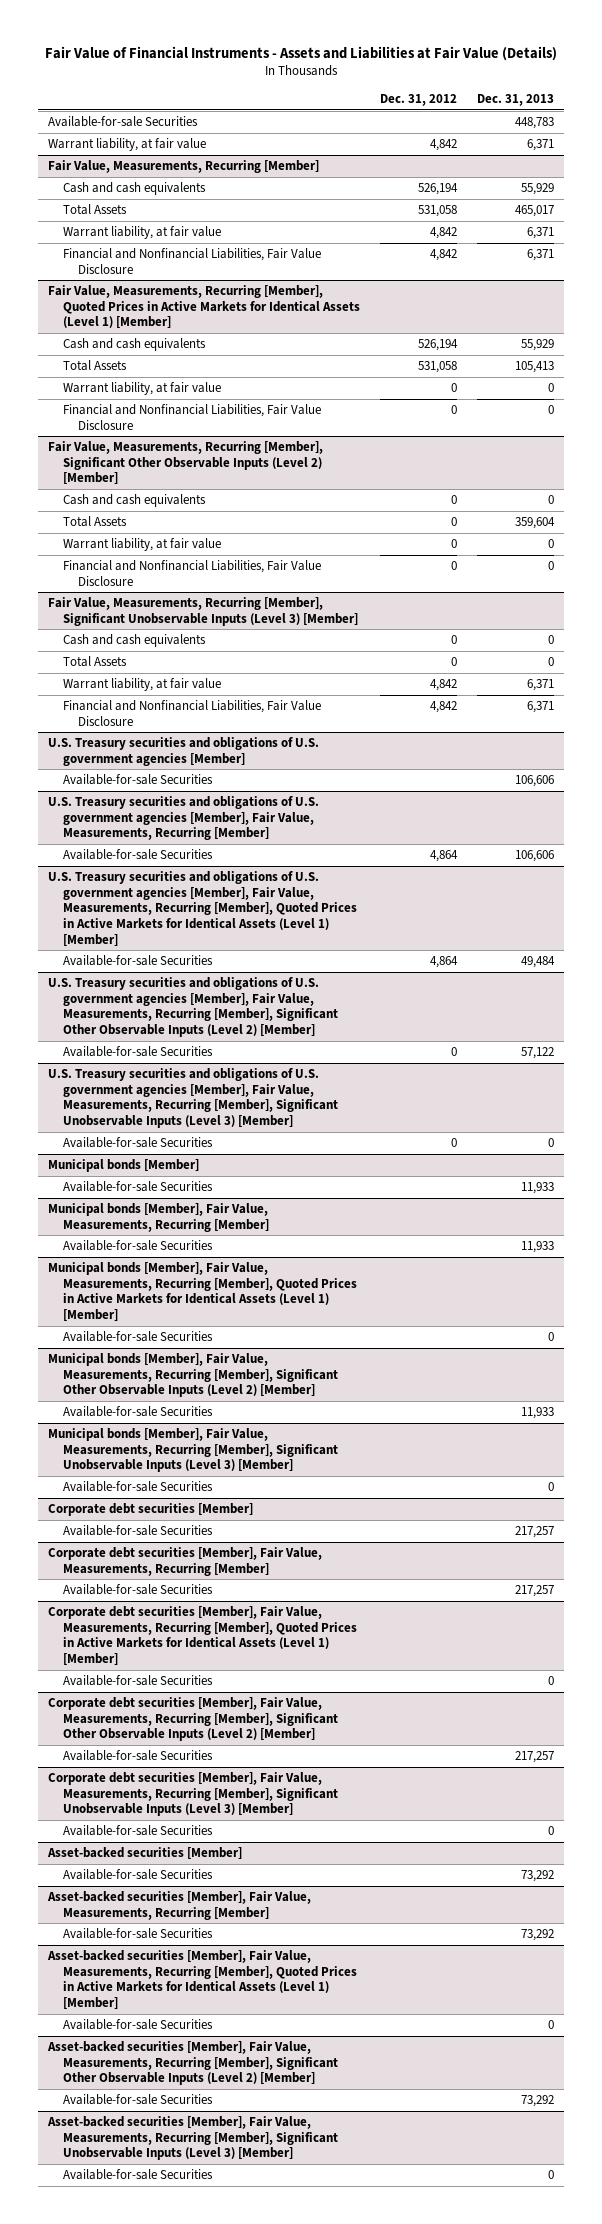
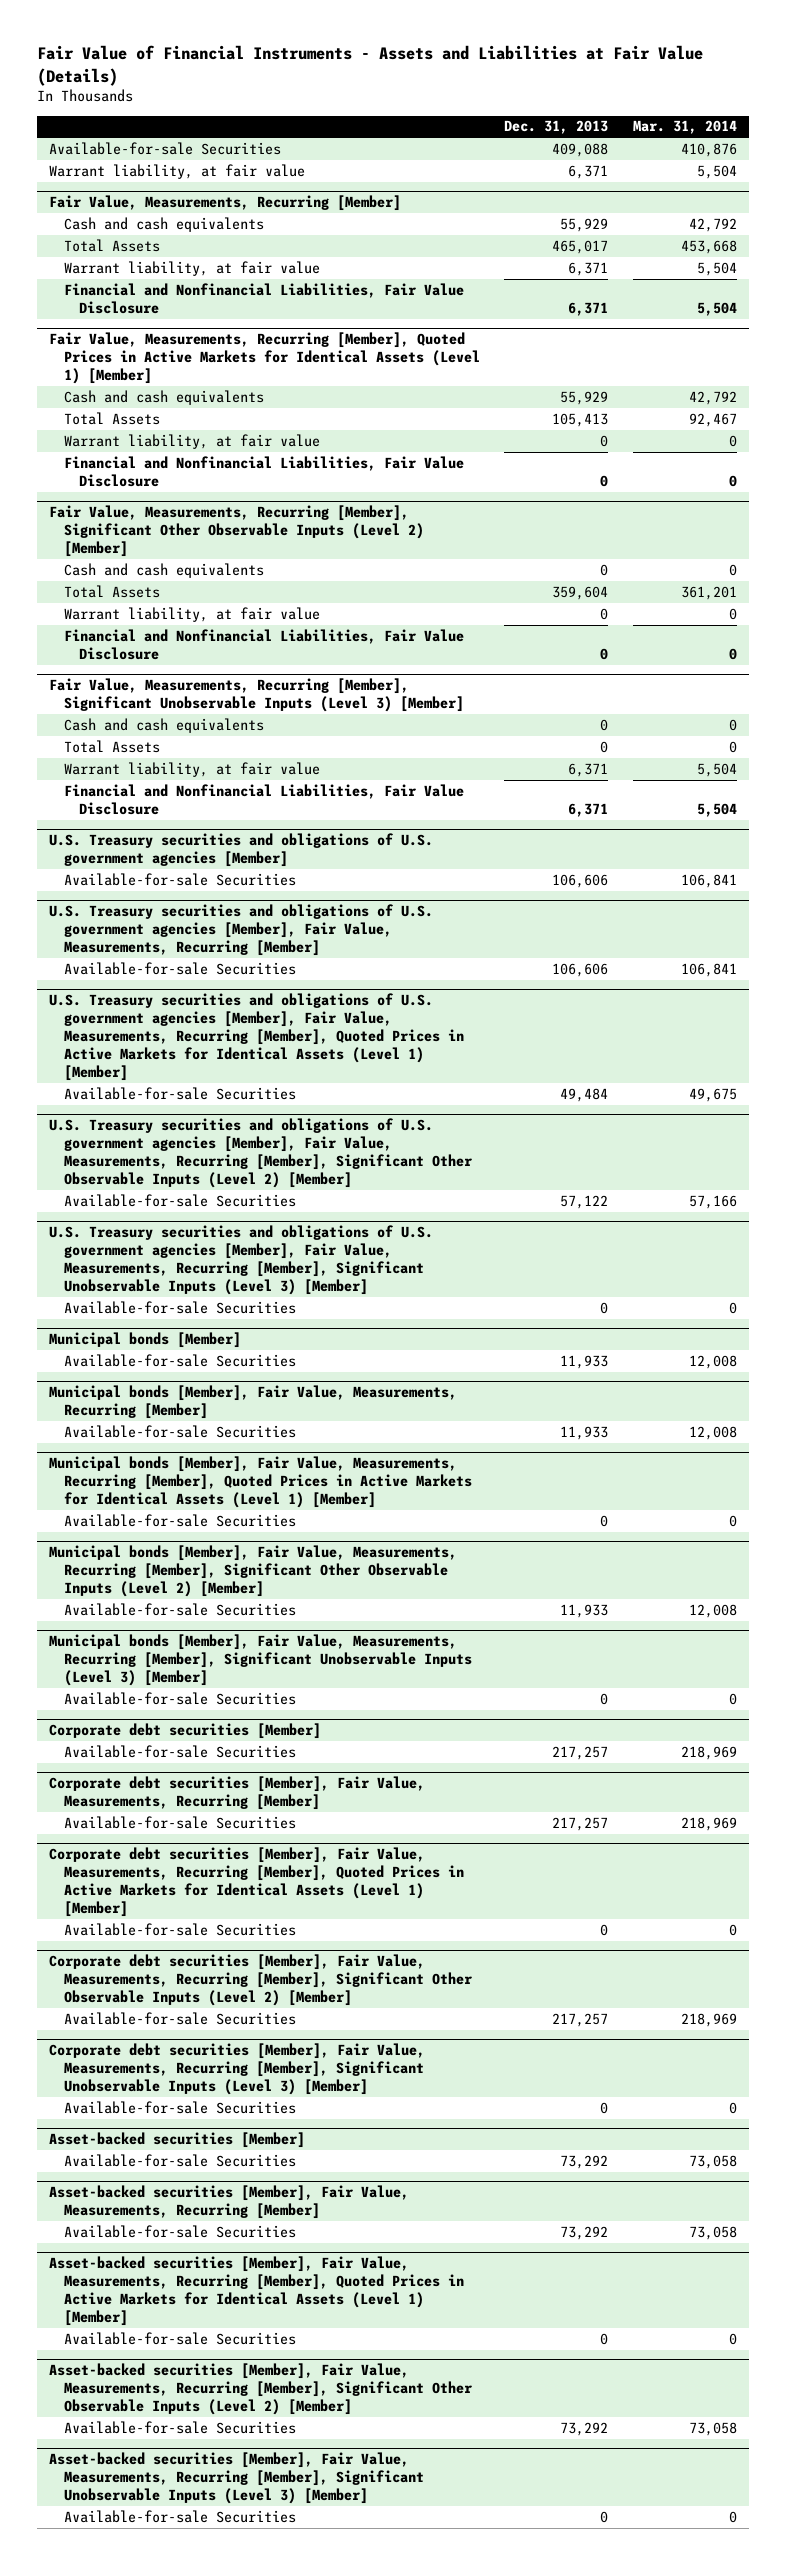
[380,94,458,107] Dec. 31, 2012 -> none
none -> [632,120,737,135] Mar. 31, 2014
[515,117,555,130] 448,783 -> [552,142,609,157] 409,088

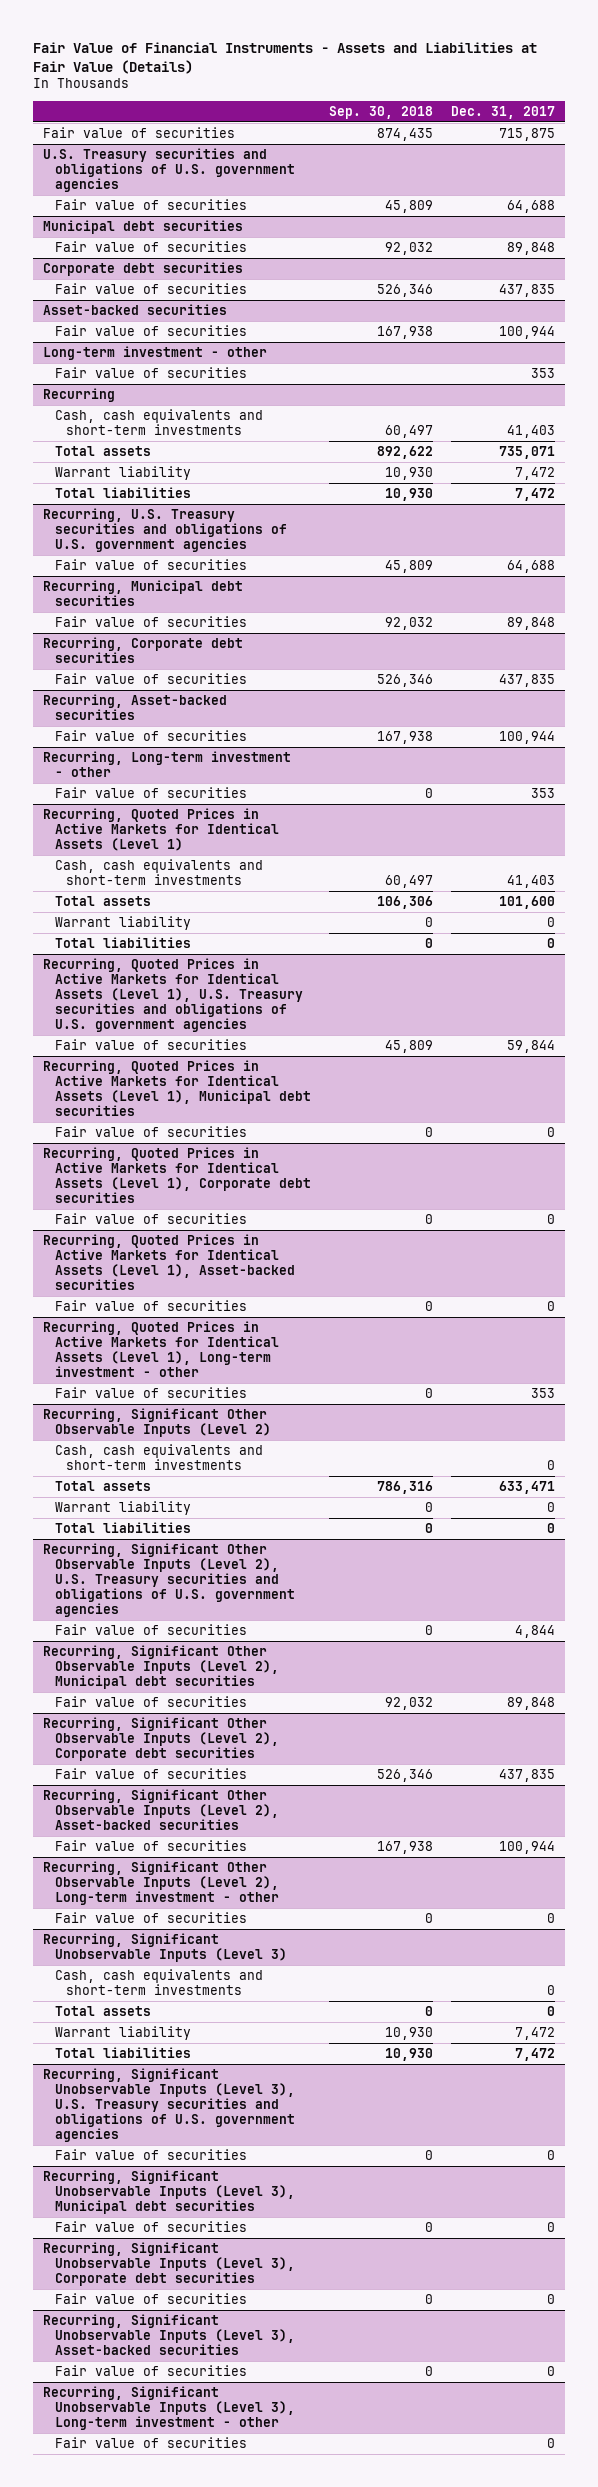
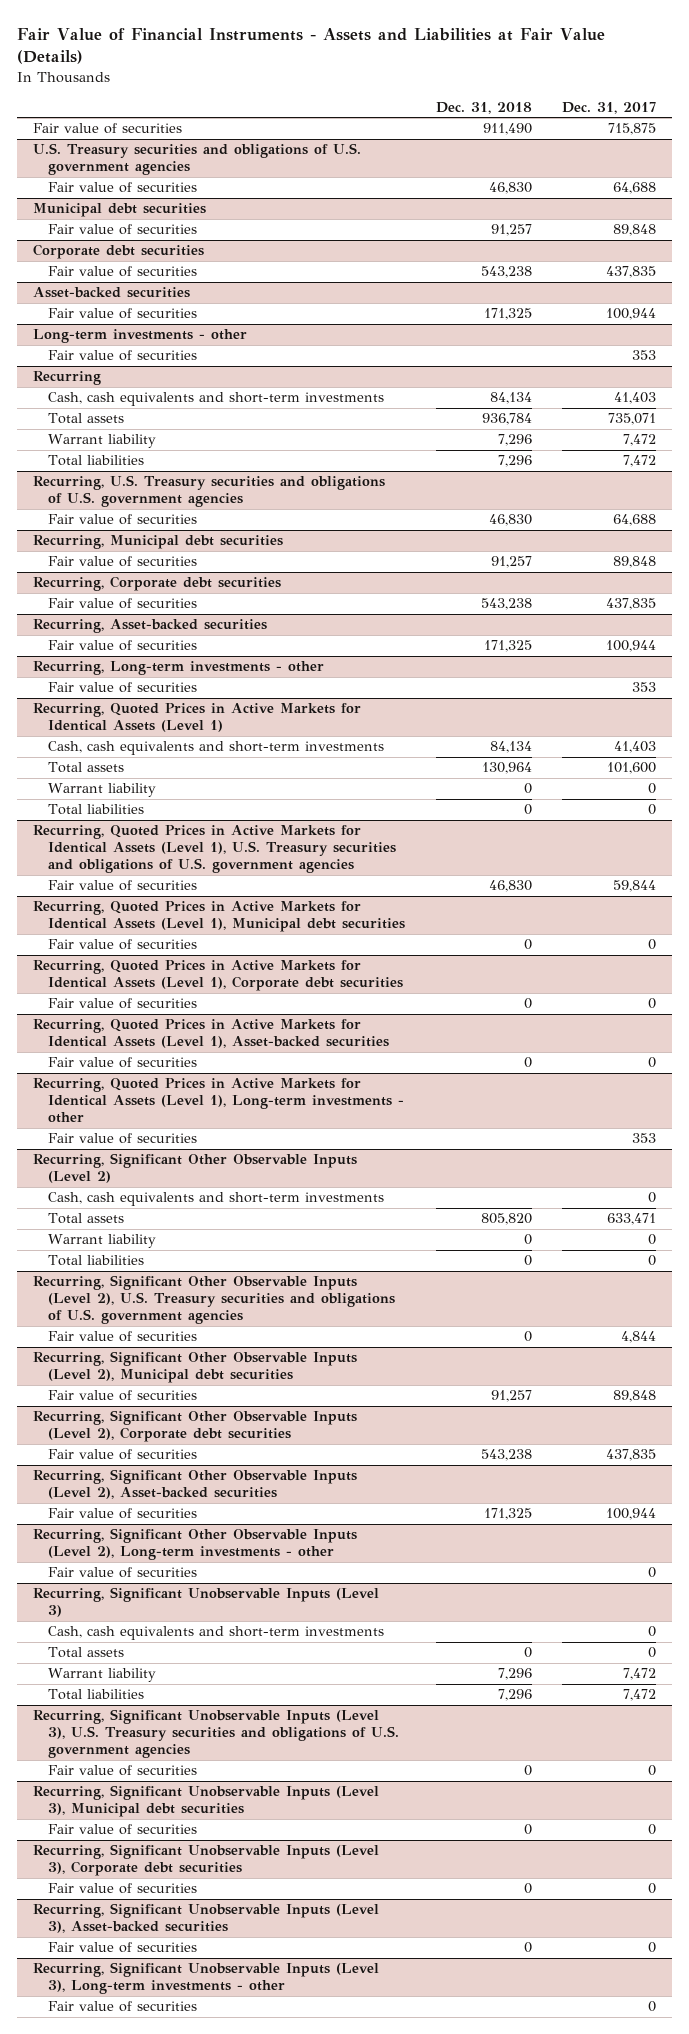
[329,105,434,119] Sep. 30, 2018 -> none
none -> [435,101,532,114] Dec. 31, 2018
[42,346,267,361] Long-term investment - other -> [32,329,247,344] Long-term investments - other
[42,751,291,777] Recurring, Long-term investment - other -> [32,661,324,676] Recurring, Long-term investments - other
[42,1321,279,1377] Recurring, Quoted Prices in Active Markets for Identical Assets (Level 1), Long-term investment - other -> [32,1078,404,1124] Recurring, Quoted Prices in Active Markets for Identical Assets (Level 1), Long-term investments - other
[42,1861,279,1905] Recurring, Significant Other Observable Inputs (Level 2), Long-term investment - other -> [32,1528,357,1561] Recurring, Significant Other Observable Inputs (Level 2), Long-term investments - other
[42,2386,295,2430] Recurring, Significant Unobservable Inputs (Level 3), Long-term investment - other -> [32,1962,379,1995] Recurring, Significant Unobservable Inputs (Level 3), Long-term investments - other

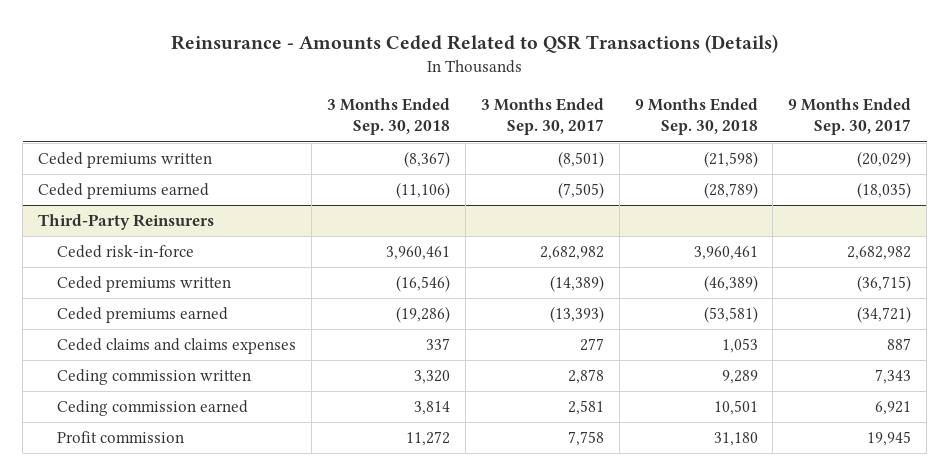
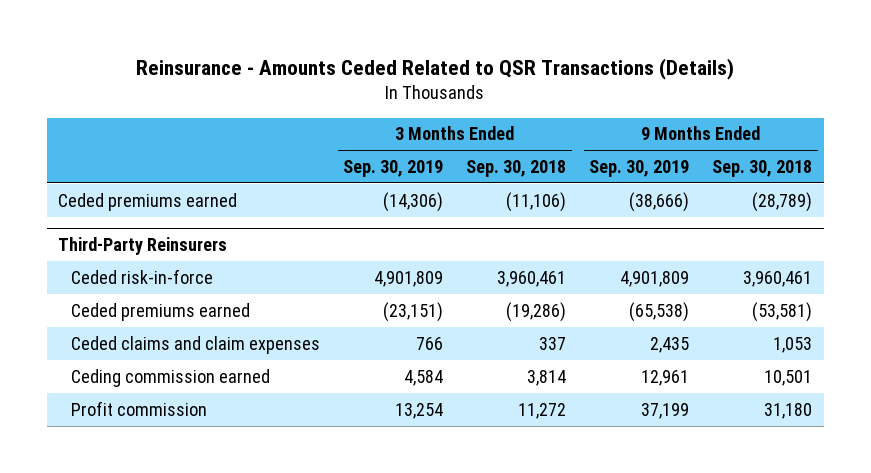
[480,97,604,136] 3 Months Ended Sep. 30, 2017 -> none
[788,97,912,136] 9 Months Ended Sep. 30, 2017 -> none
none -> [343,159,444,177] Sep. 30, 2019
none -> [589,159,690,177] Sep. 30, 2019
[38,152,213,169] Ceded premiums written -> none
[57,276,232,293] Ceded premiums written -> none
[57,369,252,386] Ceding commission written -> none
[57,338,297,355] Ceded claims and claims expenses -> [71,335,321,354] Ceded claims and claim expenses

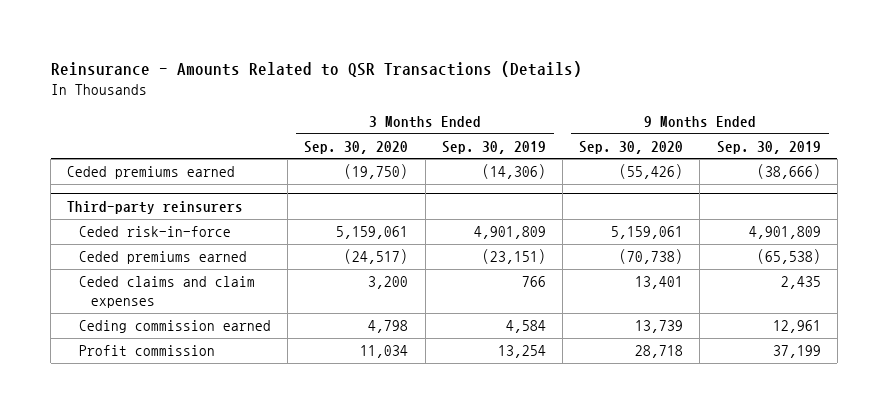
[136,58,735,81] Reinsurance - Amounts Ceded Related to QSR Transactions (Details) -> [50,60,582,77] Reinsurance - Amounts Related to QSR Transactions (Details)
[466,159,567,177] Sep. 30, 2018 -> none
[712,159,813,177] Sep. 30, 2018 -> none
none -> [304,140,409,154] Sep. 30, 2020
none -> [579,140,684,154] Sep. 30, 2020
[58,236,228,255] Third-Party Reinsurers -> [67,200,244,214] Third-party reinsurers

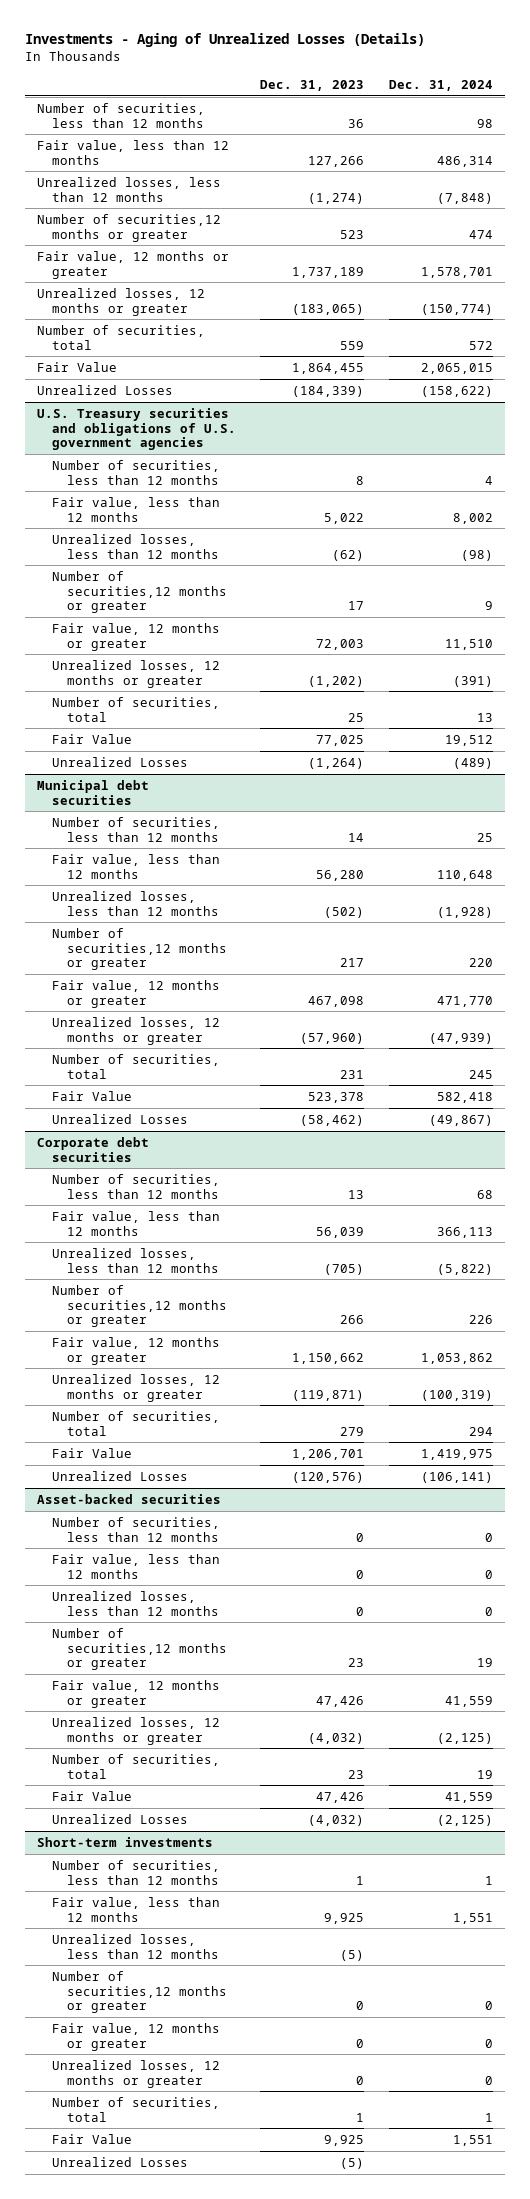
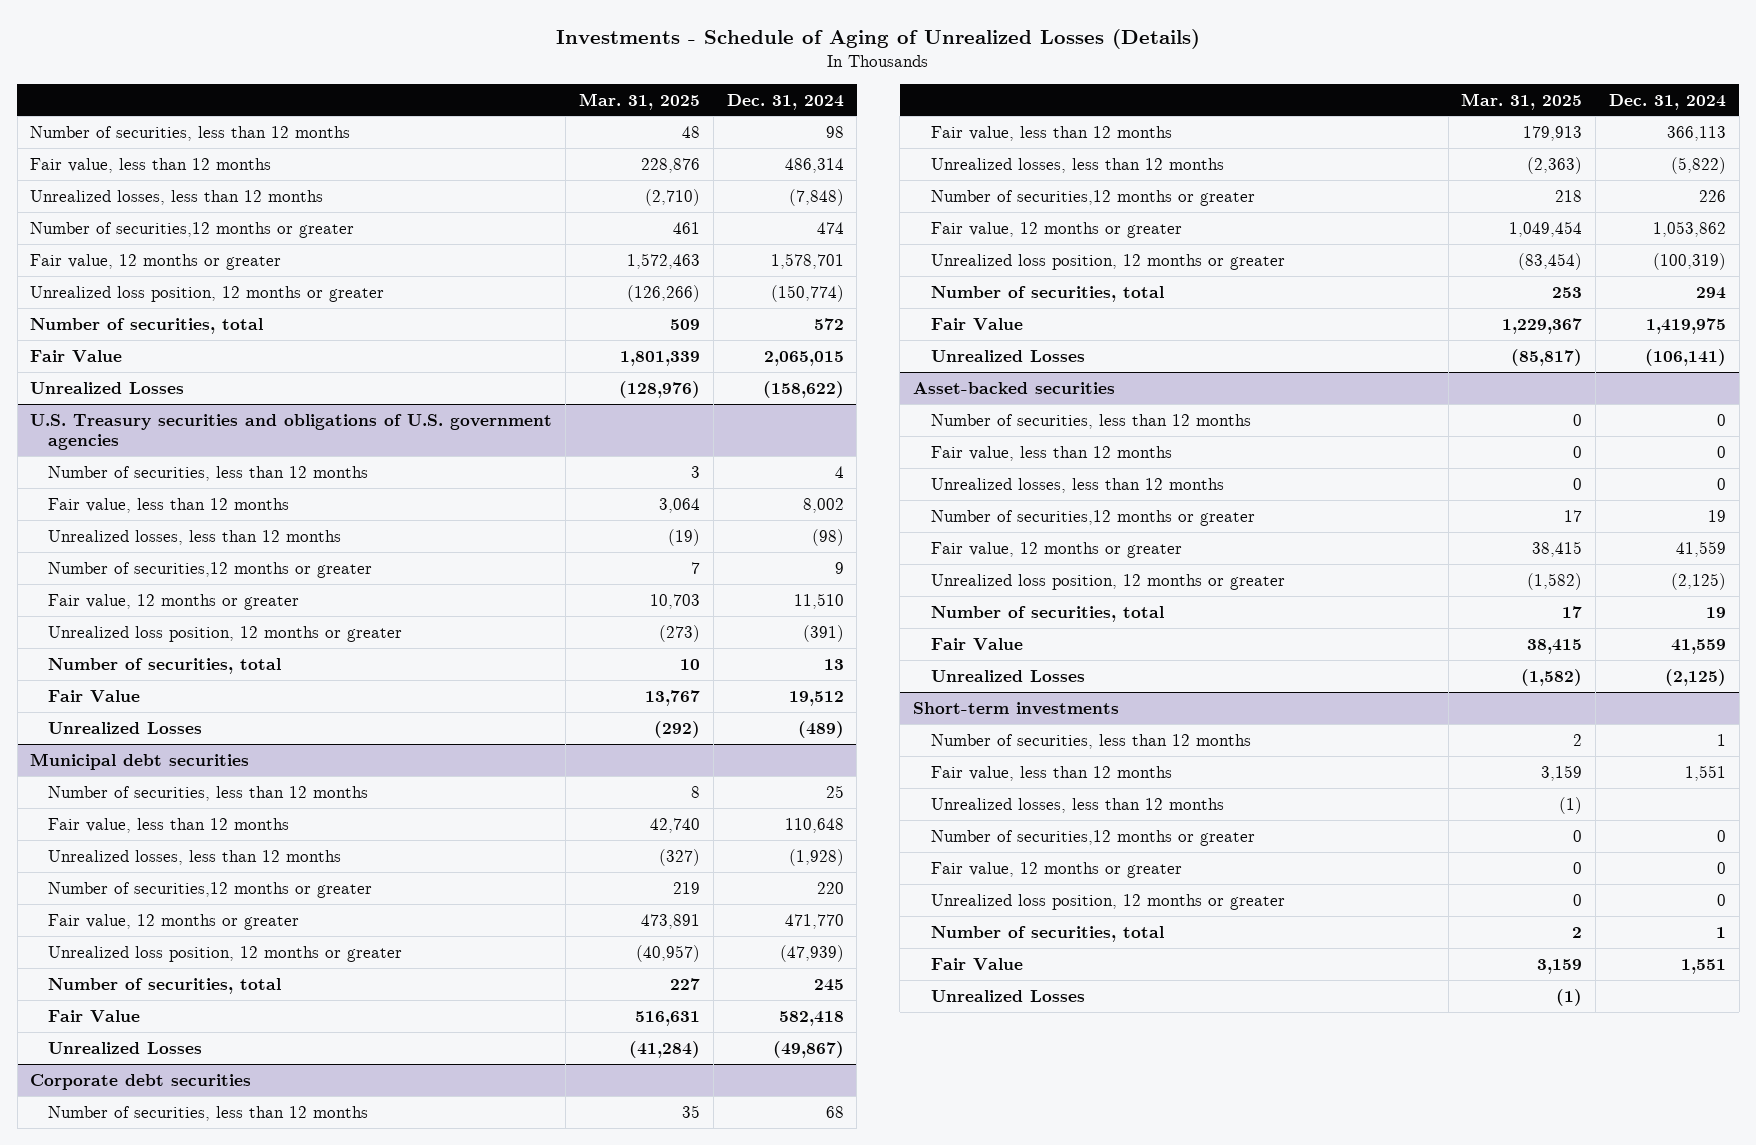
[24,33,425,48] Investments - Aging of Unrealized Losses (Details) -> [556,28,1201,49] Investments - Schedule of Aging of Unrealized Losses (Details)
[260,79,365,91] Dec. 31, 2023 -> none
none -> [579,92,701,110] Mar. 31, 2025
[37,287,206,316] Unrealized losses, 12 months or greater -> [30,285,385,302] Unrealized loss position, 12 months or greater
[51,659,220,688] Unrealized losses, 12 months or greater -> [48,625,403,642] Unrealized loss position, 12 months or greater
[51,1016,220,1045] Unrealized losses, 12 months or greater -> [48,945,403,962] Unrealized loss position, 12 months or greater
[51,1373,220,1402] Unrealized losses, 12 months or greater -> [930,253,1285,270] Unrealized loss position, 12 months or greater
[51,1716,220,1745] Unrealized losses, 12 months or greater -> [930,573,1285,590] Unrealized loss position, 12 months or greater
[51,2059,220,2088] Unrealized losses, 12 months or greater -> [930,893,1285,910] Unrealized loss position, 12 months or greater

